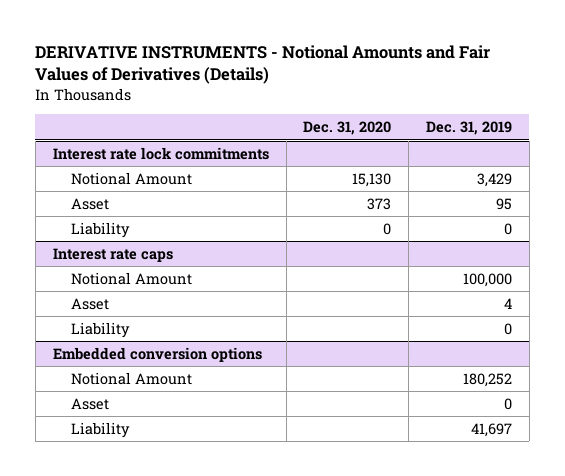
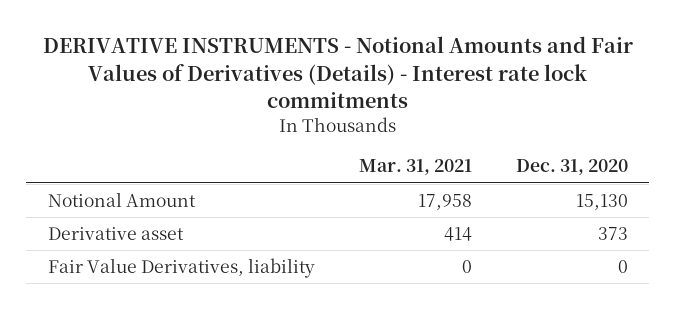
[35,44,491,85] DERIVATIVE INSTRUMENTS - Notional Amounts and Fair Values of Derivatives (Details) -> [42,36,633,108] DERIVATIVE INSTRUMENTS - Notional Amounts and Fair Values of Derivatives (Details) - Interest rate lock commitments
[426,121,513,136] Dec. 31, 2019 -> none
none -> [358,159,472,176] Mar. 31, 2021
[52,146,269,160] Interest rate lock commitments -> none
[52,247,173,262] Interest rate caps -> none
[71,271,193,285] Notional Amount -> none
[71,297,110,310] Asset -> none
[71,321,131,338] Liability -> none
[52,346,262,362] Embedded conversion options -> none
[71,371,193,385] Notional Amount -> none
[71,397,110,410] Asset -> none
[71,421,131,438] Liability -> none
[71,197,110,210] Asset -> [47,227,184,241] Derivative asset
[71,221,131,238] Liability -> [47,258,315,279] Fair Value Derivatives, liability

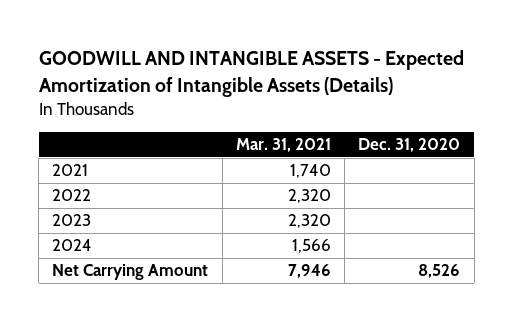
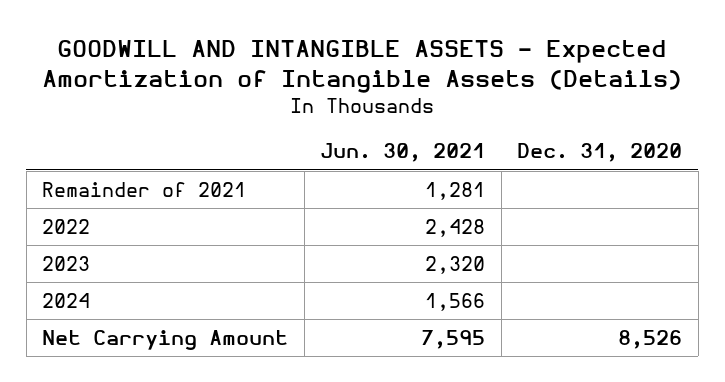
[235,138,331,153] Mar. 31, 2021 -> none
none -> [320,143,486,163] Jun. 30, 2021
[52,164,89,177] 2021 -> [42,181,247,197] Remainder of 2021

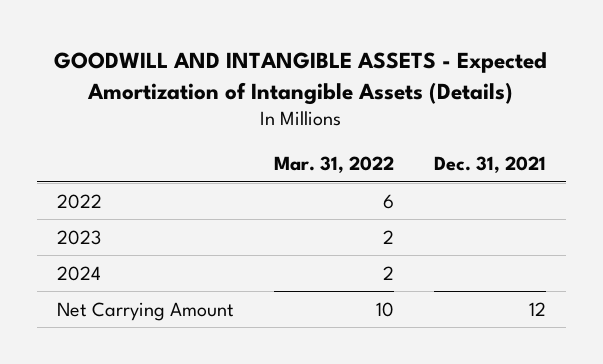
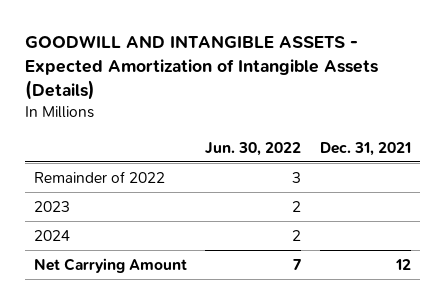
[273,156,394,174] Mar. 31, 2022 -> none
none -> [205,141,302,156] Jun. 30, 2022
[56,193,102,209] 2022 -> [33,170,165,183] Remainder of 2022

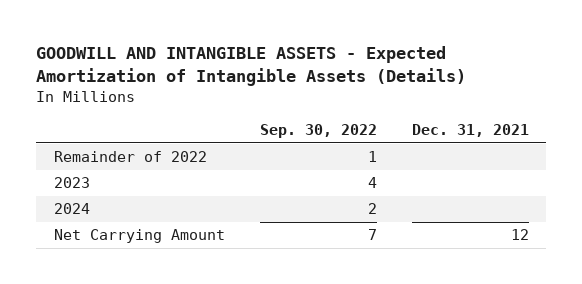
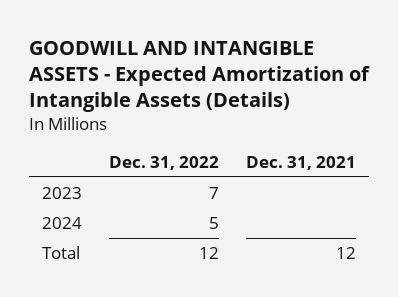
[259,124,377,139] Sep. 30, 2022 -> none
none -> [108,156,219,171] Dec. 31, 2022
[53,151,207,163] Remainder of 2022 -> none
[53,229,225,244] Net Carrying Amount -> [41,245,80,259] Total

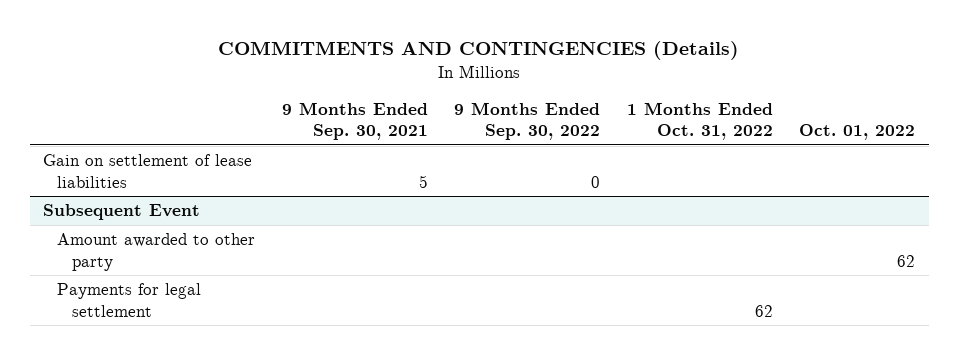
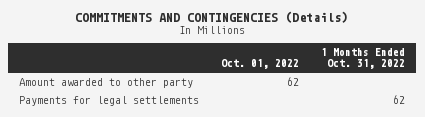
[281,101,428,141] 9 Months Ended Sep. 30, 2021 -> none
[454,101,601,141] 9 Months Ended Sep. 30, 2022 -> none
[42,154,252,188] Gain on settlement of lease liabilities -> none
[42,204,200,221] Subsequent Event -> none
[57,233,256,271] Amount awarded to other party -> none
[57,283,202,317] Payments for legal settlement -> none
none -> [19,77,194,88] Amount awarded to other party
none -> [19,95,200,106] Payments for legal settlements

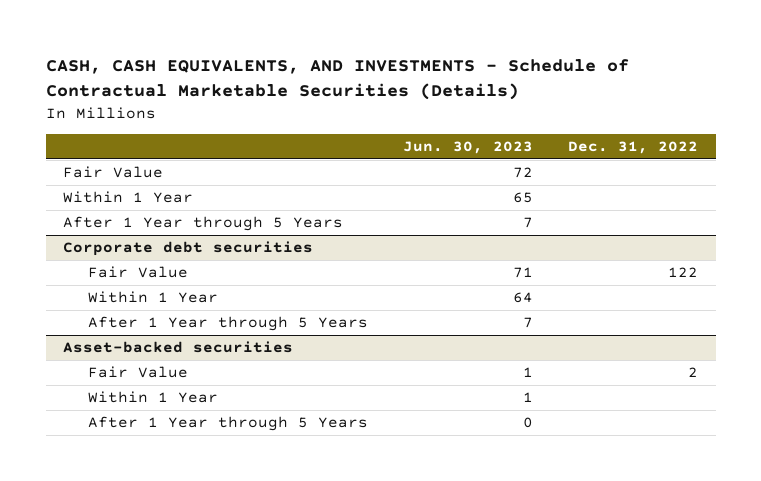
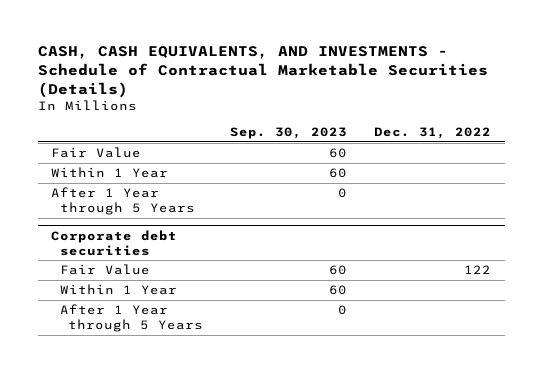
[403,141,534,155] Jun. 30, 2023 -> none
none -> [230,127,348,140] Sep. 30, 2023
[63,341,294,354] Asset-backed securities -> none
[88,366,189,379] Fair Value -> none
[88,391,219,404] Within 1 Year -> none
[88,416,369,432] After 1 Year through 5 Years -> none

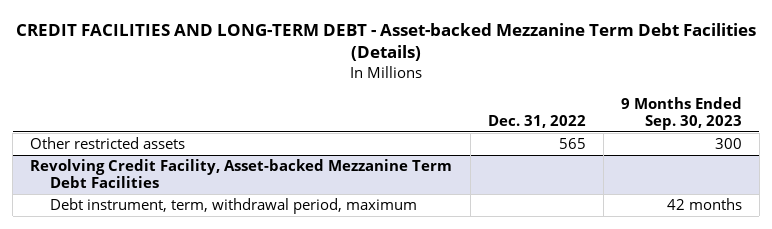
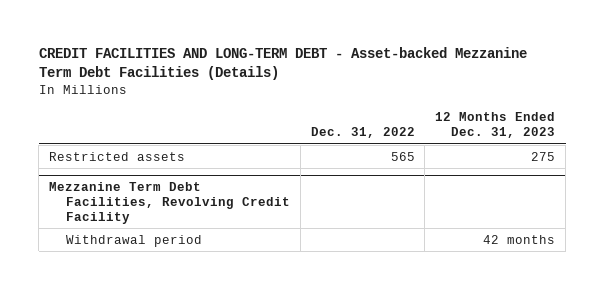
[620,96,742,131] 9 Months Ended Sep. 30, 2023 -> none
none -> [435,112,556,139] 12 Months Ended Dec. 31, 2023
[30,137,186,150] Other restricted assets -> [49,151,186,161] Restricted assets
[30,159,453,189] Revolving Credit Facility, Asset-backed Mezzanine Term Debt Facilities -> [49,181,290,224] Mezzanine Term Debt Facilities, Revolving Credit Facility
[50,198,418,215] Debt instrument, term, withdrawal period, maximum -> [65,234,202,247] Withdrawal period

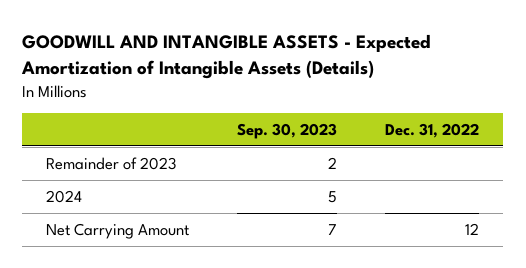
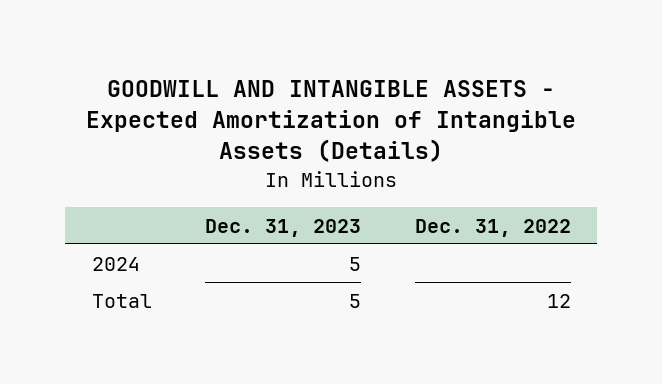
[237,123,338,140] Sep. 30, 2023 -> none
none -> [205,218,362,237] Dec. 31, 2023
[46,156,178,170] Remainder of 2023 -> none
[46,222,190,239] Net Carrying Amount -> [91,293,152,308] Total

